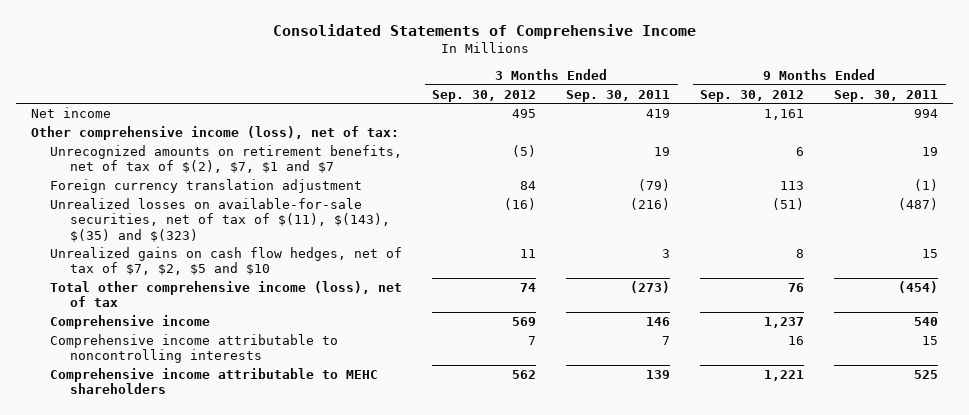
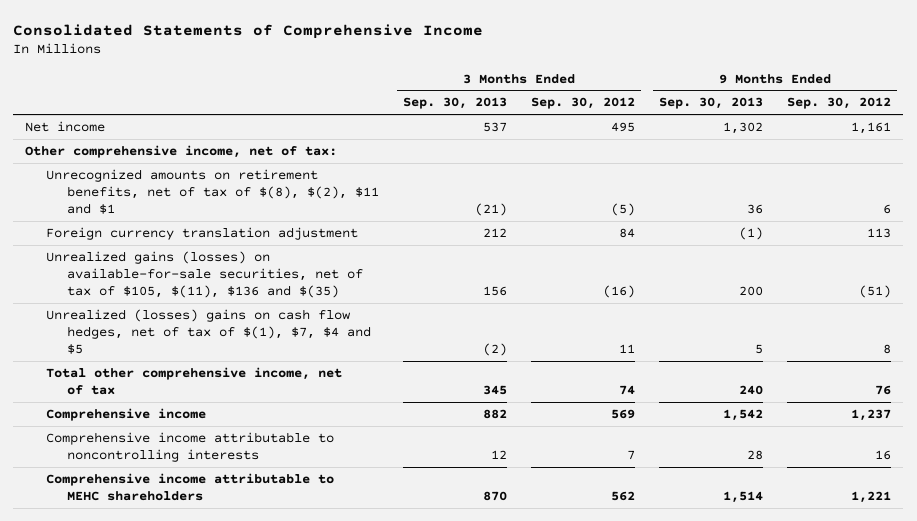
[566,89,671,102] Sep. 30, 2011 -> none
[834,89,939,102] Sep. 30, 2011 -> none
none -> [402,97,507,110] Sep. 30, 2013
none -> [659,97,764,110] Sep. 30, 2013
[30,125,399,140] Other comprehensive income (loss), net of tax: -> [25,144,338,158] Other comprehensive income, net of tax:
[50,144,403,174] Unrecognized amounts on retirement benefits, net of tax of $(2), $7, $1 and $7 -> [46,168,379,215] Unrecognized amounts on retirement benefits, net of tax of $(8), $(2), $11 and $1
[50,197,390,242] Unrealized losses on available-for-sale securities, net of tax of $(11), $(143), $(35) and $(323) -> [46,250,363,299] Unrealized gains (losses) on available-for-sale securities, net of tax of $105, $(11), $136 and $(35)
[50,246,403,276] Unrealized gains on cash flow hedges, net of tax of $7, $2, $5 and $10 -> [46,308,371,355] Unrealized (losses) gains on cash flow hedges, net of tax of $(1), $7, $4 and $5
[50,280,403,308] Total other comprehensive income (loss), net of tax -> [46,366,343,395] Total other comprehensive income, net of tax

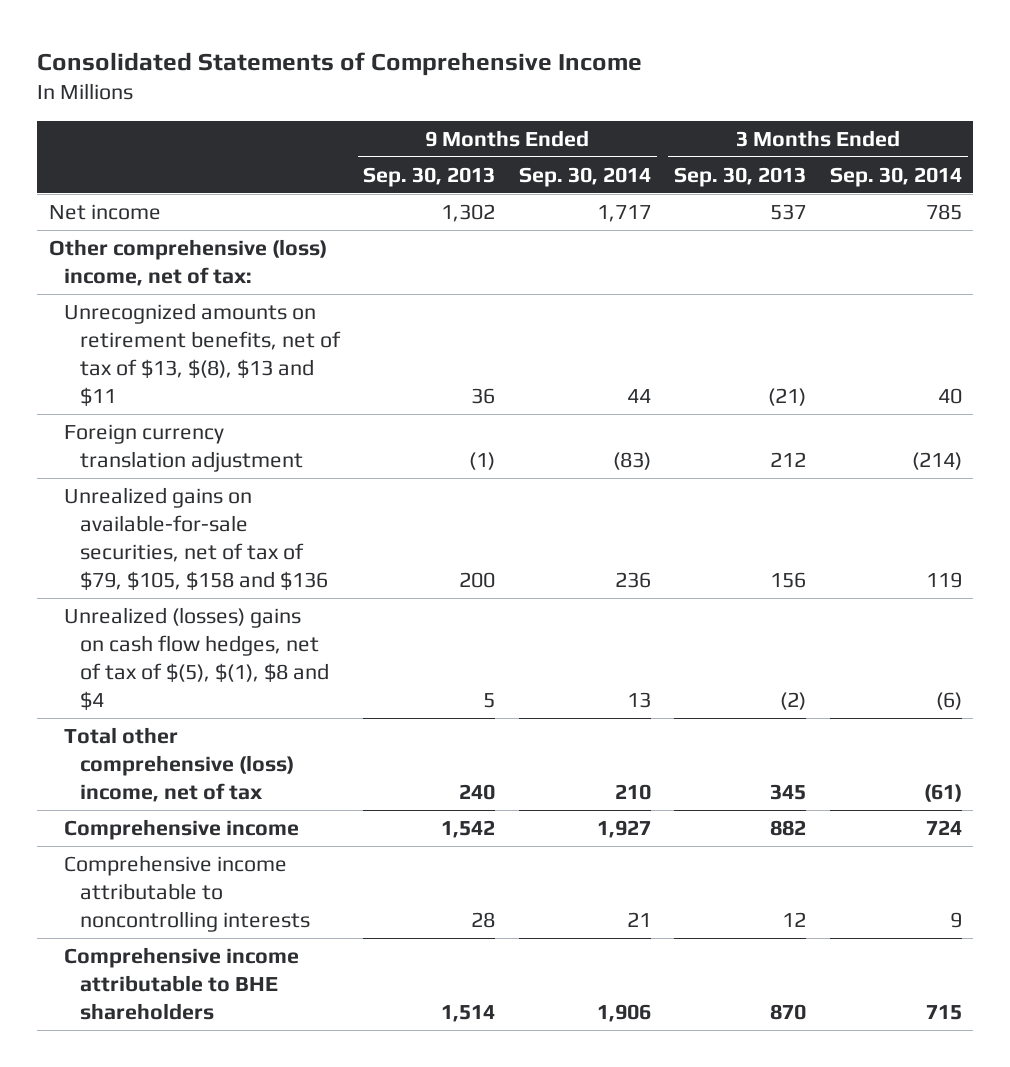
[531,97,636,110] Sep. 30, 2012 -> none
[787,97,892,110] Sep. 30, 2012 -> none
none -> [518,166,651,187] Sep. 30, 2014
none -> [829,166,962,187] Sep. 30, 2014
[25,144,338,158] Other comprehensive income, net of tax: -> [48,239,327,286] Other comprehensive (loss) income, net of tax:
[46,168,379,215] Unrecognized amounts on retirement benefits, net of tax of $(8), $(2), $11 and $1 -> [64,303,341,407] Unrecognized amounts on retirement benefits, net of tax of $13, $(8), $13 and $11
[46,250,363,299] Unrealized gains (losses) on available-for-sale securities, net of tax of $105, $(11), $136 and $(35) -> [64,487,328,591] Unrealized gains on available-for-sale securities, net of tax of $79, $105, $158 and $136
[46,308,371,355] Unrealized (losses) gains on cash flow hedges, net of tax of $(1), $7, $4 and $5 -> [64,607,329,711] Unrealized (losses) gains on cash flow hedges, net of tax of $(5), $(1), $8 and $4
[46,366,343,395] Total other comprehensive income, net of tax -> [64,727,294,802] Total other comprehensive (loss) income, net of tax
[46,472,335,501] Comprehensive income attributable to MEHC shareholders -> [64,947,300,1020] Comprehensive income attributable to BHE shareholders

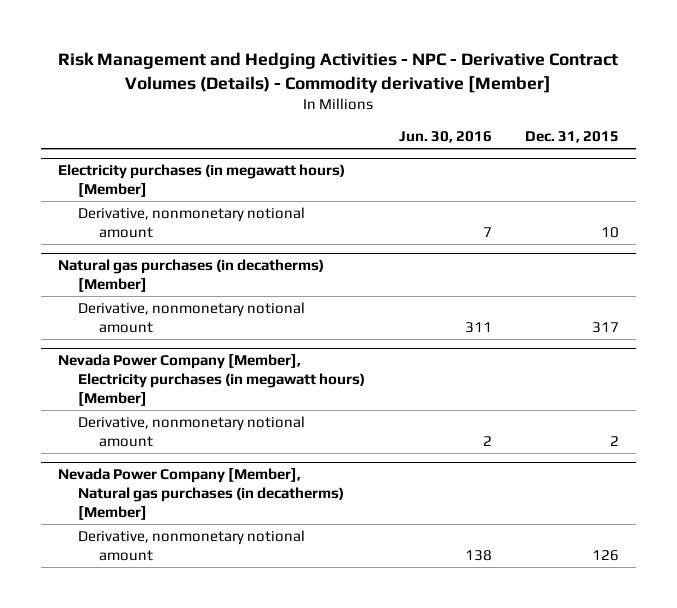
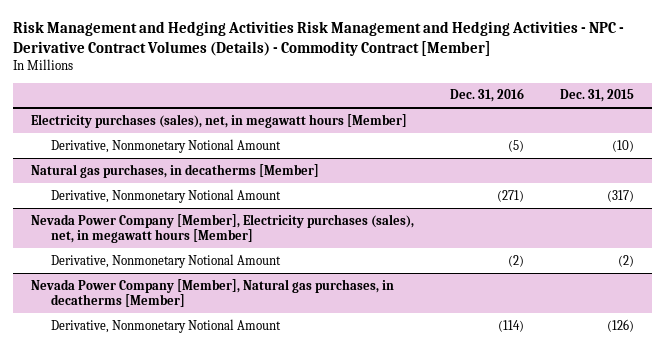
[58,51,619,93] Risk Management and Hedging Activities - NPC - Derivative Contract Volumes (Details) - Commodity derivative [Member] -> [12,20,624,56] Risk Management and Hedging Activities Risk Management and Hedging Activities - NPC - Derivative Contract Volumes (Details) - Commodity Contract [Member]
[398,131,492,144] Jun. 30, 2016 -> none
none -> [450,88,525,103] Dec. 31, 2016
[57,164,345,198] Electricity purchases (in megawatt hours) [Member] -> [31,113,408,128] Electricity purchases (sales), net, in megawatt hours [Member]
[78,206,306,238] Derivative, nonmonetary notional amount -> [51,138,282,153] Derivative, Nonmonetary Notional Amount
[600,226,619,238] 10 -> [612,139,635,152] (10)
[57,259,324,293] Natural gas purchases (in decatherms) [Member] -> [31,163,320,178] Natural gas purchases, in decatherms [Member]
[78,301,306,333] Derivative, nonmonetary notional amount -> [51,188,282,203] Derivative, Nonmonetary Notional Amount
[591,321,619,333] 317 -> [607,189,635,202] (317)
[57,353,366,407] Nevada Power Company [Member], Electricity purchases (in megawatt hours) [Member] -> [31,213,415,244] Nevada Power Company [Member], Electricity purchases (sales), net, in megawatt hours [Member]
[78,415,306,447] Derivative, nonmonetary notional amount -> [51,253,282,268] Derivative, Nonmonetary Notional Amount
[609,435,619,446] 2 -> [618,254,635,267] (2)
[57,467,345,521] Nevada Power Company [Member], Natural gas purchases (in decatherms) [Member] -> [31,278,395,308] Nevada Power Company [Member], Natural gas purchases, in decatherms [Member]
[78,529,306,561] Derivative, nonmonetary notional amount -> [51,318,282,333] Derivative, Nonmonetary Notional Amount
[591,549,619,561] 126 -> [607,318,635,332] (126)

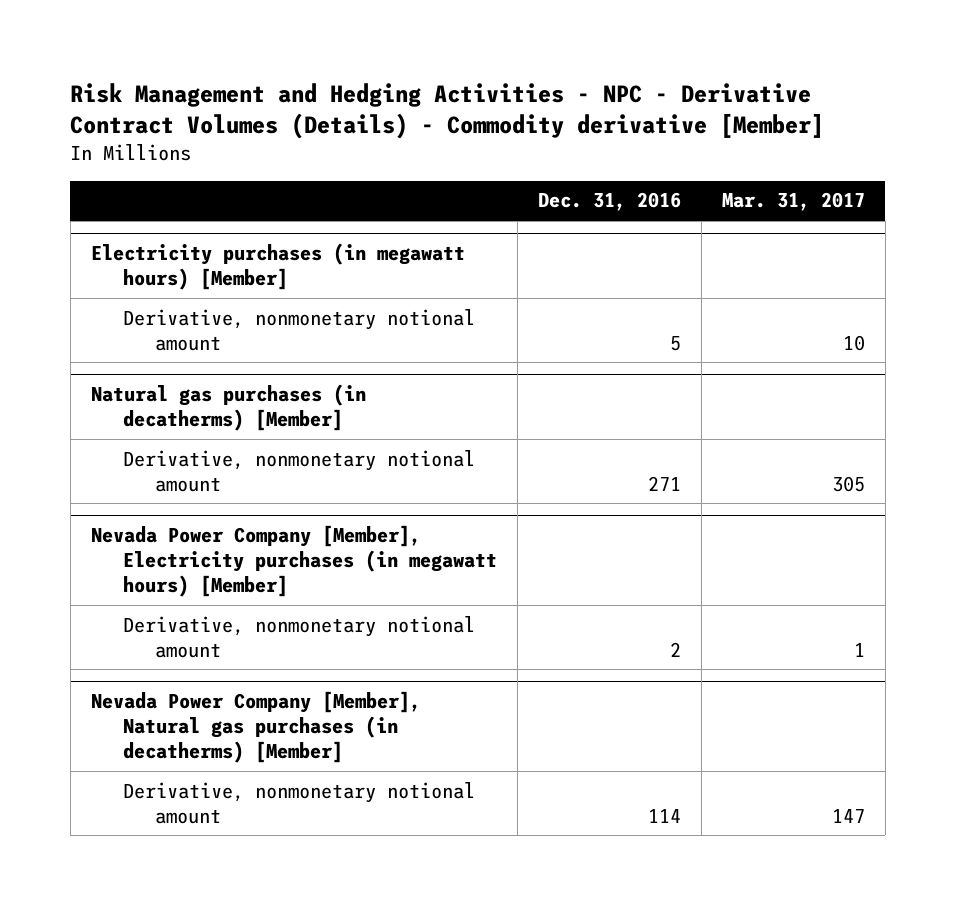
[12,20,624,56] Risk Management and Hedging Activities Risk Management and Hedging Activities - NPC - Derivative Contract Volumes (Details) - Commodity Contract [Member] -> [70,82,825,140] Risk Management and Hedging Activities - NPC - Derivative Contract Volumes (Details) - Commodity derivative [Member]
[560,89,635,103] Dec. 31, 2015 -> none
none -> [721,192,865,212] Mar. 31, 2017
[31,113,408,128] Electricity purchases (sales), net, in megawatt hours [Member] -> [90,243,465,291] Electricity purchases (in megawatt hours) [Member]
[51,138,282,153] Derivative, Nonmonetary Notional Amount -> [122,308,475,351] Derivative, nonmonetary notional amount
[508,139,525,152] (5) -> [669,335,681,351] 5
[31,163,320,178] Natural gas purchases, in decatherms [Member] -> [90,384,366,432] Natural gas purchases (in decatherms) [Member]
[51,188,282,203] Derivative, Nonmonetary Notional Amount -> [122,449,475,492] Derivative, nonmonetary notional amount
[497,189,525,202] (271) -> [647,475,681,491] 271
[31,213,415,244] Nevada Power Company [Member], Electricity purchases (sales), net, in megawatt hours [Member] -> [90,525,497,597] Nevada Power Company [Member], Electricity purchases (in megawatt hours) [Member]
[51,253,282,268] Derivative, Nonmonetary Notional Amount -> [122,615,475,658] Derivative, nonmonetary notional amount
[508,254,525,267] (2) -> [669,641,681,657] 2
[31,278,395,308] Nevada Power Company [Member], Natural gas purchases, in decatherms [Member] -> [90,691,421,763] Nevada Power Company [Member], Natural gas purchases (in decatherms) [Member]
[51,318,282,333] Derivative, Nonmonetary Notional Amount -> [122,781,475,824] Derivative, nonmonetary notional amount
[498,319,525,332] (114) -> [647,808,681,823] 114

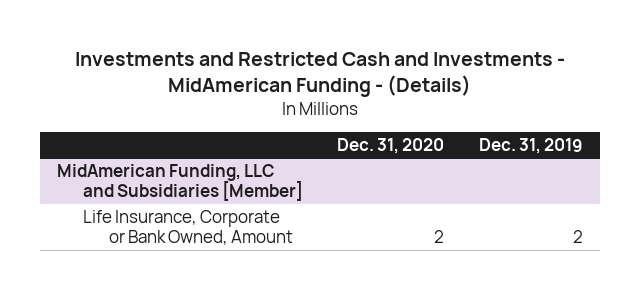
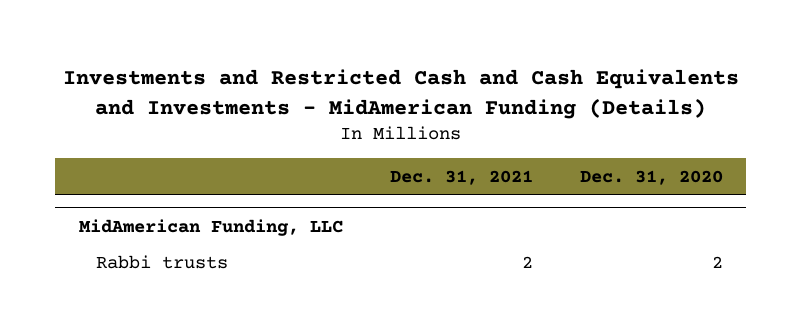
[74,52,565,98] Investments and Restricted Cash and Investments - MidAmerican Funding - (Details) -> [62,69,739,119] Investments and Restricted Cash and Cash Equivalents and Investments - MidAmerican Funding (Details)
[478,137,583,154] Dec. 31, 2019 -> none
none -> [389,170,533,186] Dec. 31, 2021
[56,163,303,202] MidAmerican Funding, LLC and Subsidiaries [Member] -> [78,218,343,236] MidAmerican Funding, LLC
[82,209,293,246] Life Insurance, Corporate or Bank Owned, Amount -> [95,254,228,269] Rabbi trusts

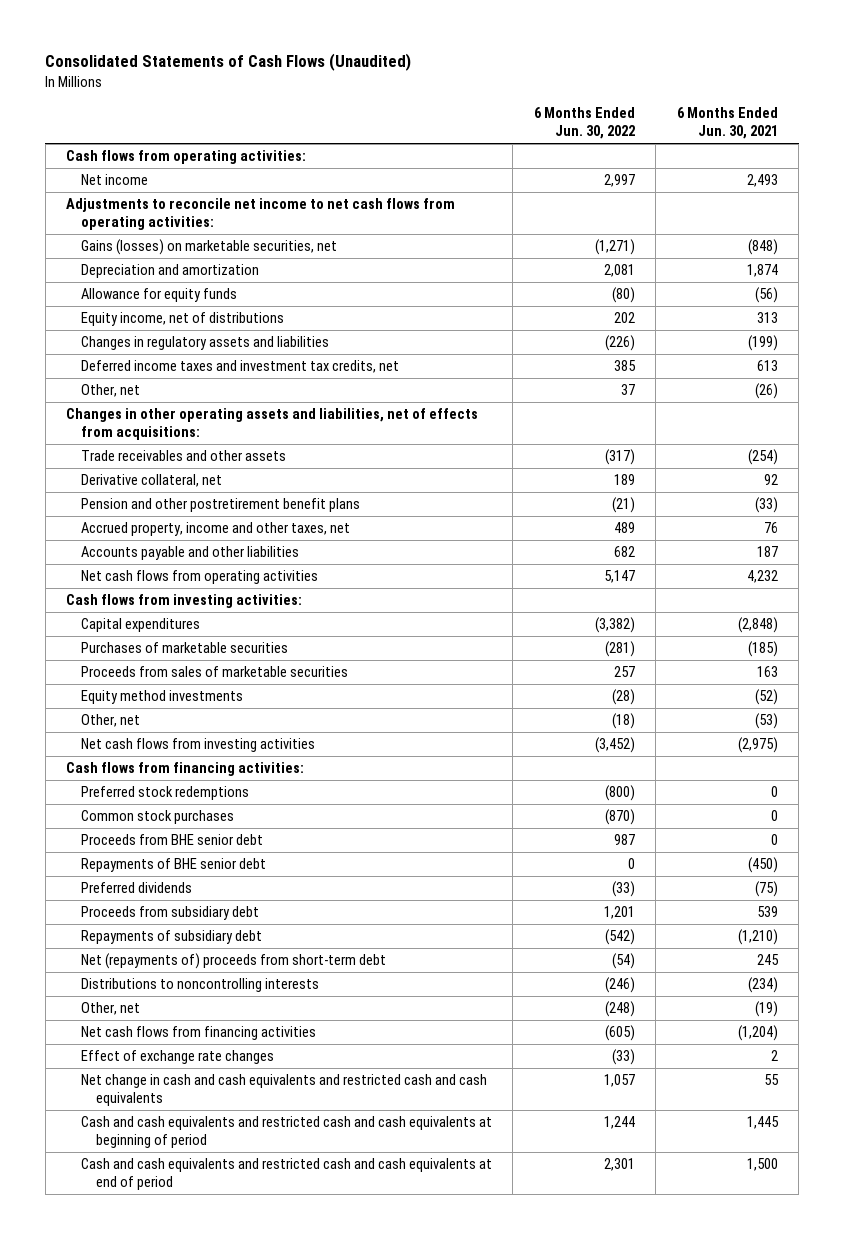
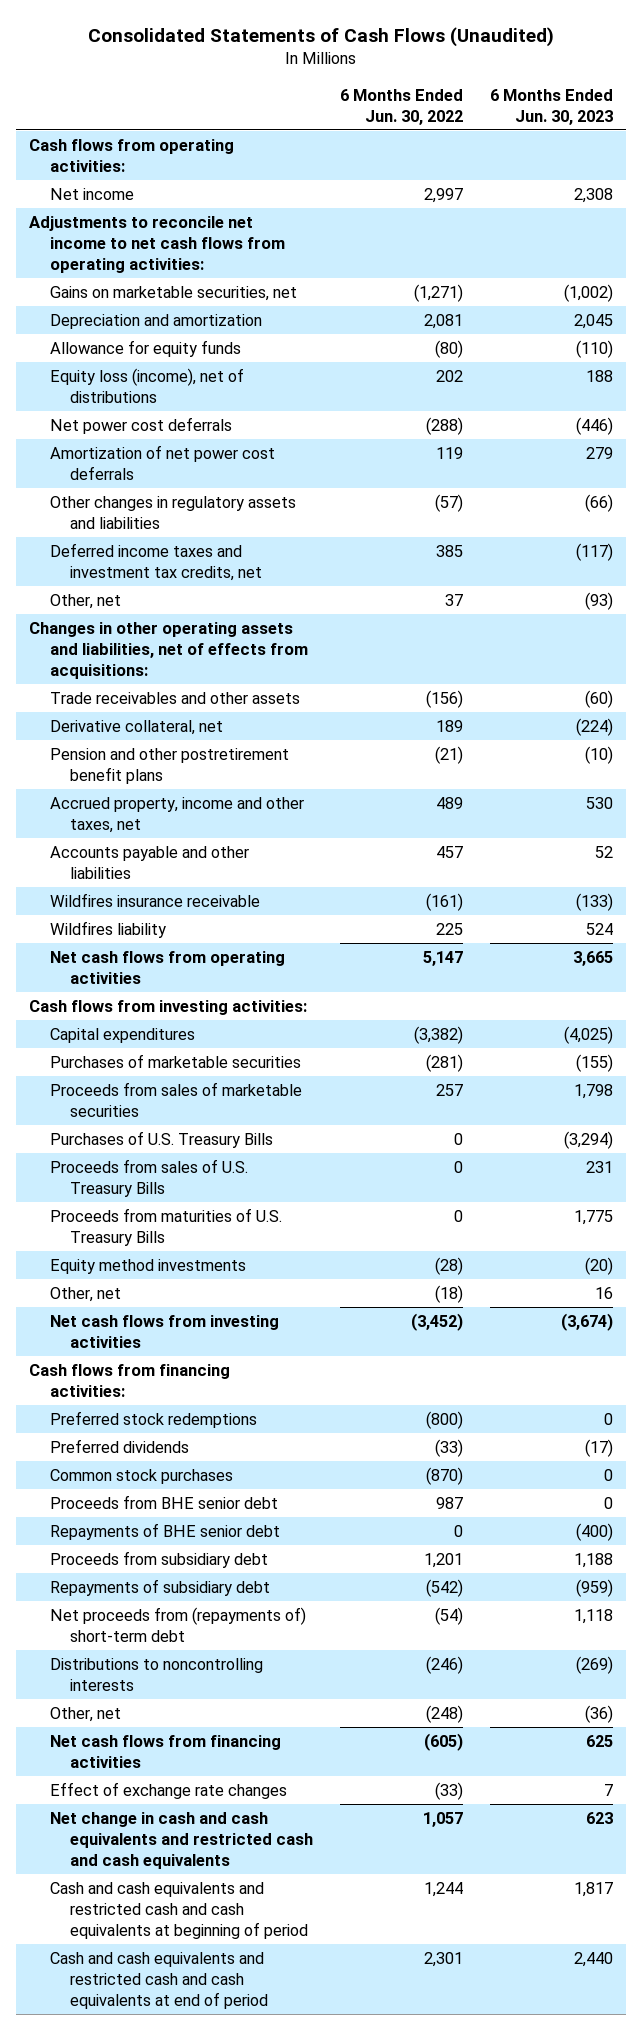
[676,107,778,140] 6 Months Ended Jun. 30, 2021 -> none
none -> [489,88,613,125] 6 Months Ended Jun. 30, 2023
[81,239,338,256] Gains (losses) on marketable securities, net -> [49,285,297,301] Gains on marketable securities, net
[81,312,285,327] Equity income, net of distributions -> [49,367,244,403] Equity loss (income), net of distributions
none -> [49,416,232,434] Net power cost deferrals
none -> [49,444,275,480] Amortization of net power cost deferrals
[81,336,330,351] Changes in regulatory assets and liabilities -> [49,495,296,529] Other changes in regulatory assets and liabilities
[604,335,635,352] (226) -> [434,493,463,512] (57)
[604,449,635,466] (317) -> [425,689,463,708] (156)
[613,546,635,558] 682 -> [435,845,463,858] 457
none -> [49,892,260,907] Wildfires insurance receivable
none -> [49,920,166,938] Wildfires liability
none -> [49,1130,273,1148] Purchases of U.S. Treasury Bills
none -> [49,1158,248,1197] Proceeds from sales of U.S. Treasury Bills
none -> [49,1207,282,1246] Proceeds from maturities of U.S. Treasury Bills
[81,882,193,894] Preferred dividends -> [49,1438,189,1453] Preferred dividends
[81,953,387,970] Net (repayments of) proceeds from short-term debt -> [49,1606,306,1642] Net proceeds from (repayments of) short-term debt

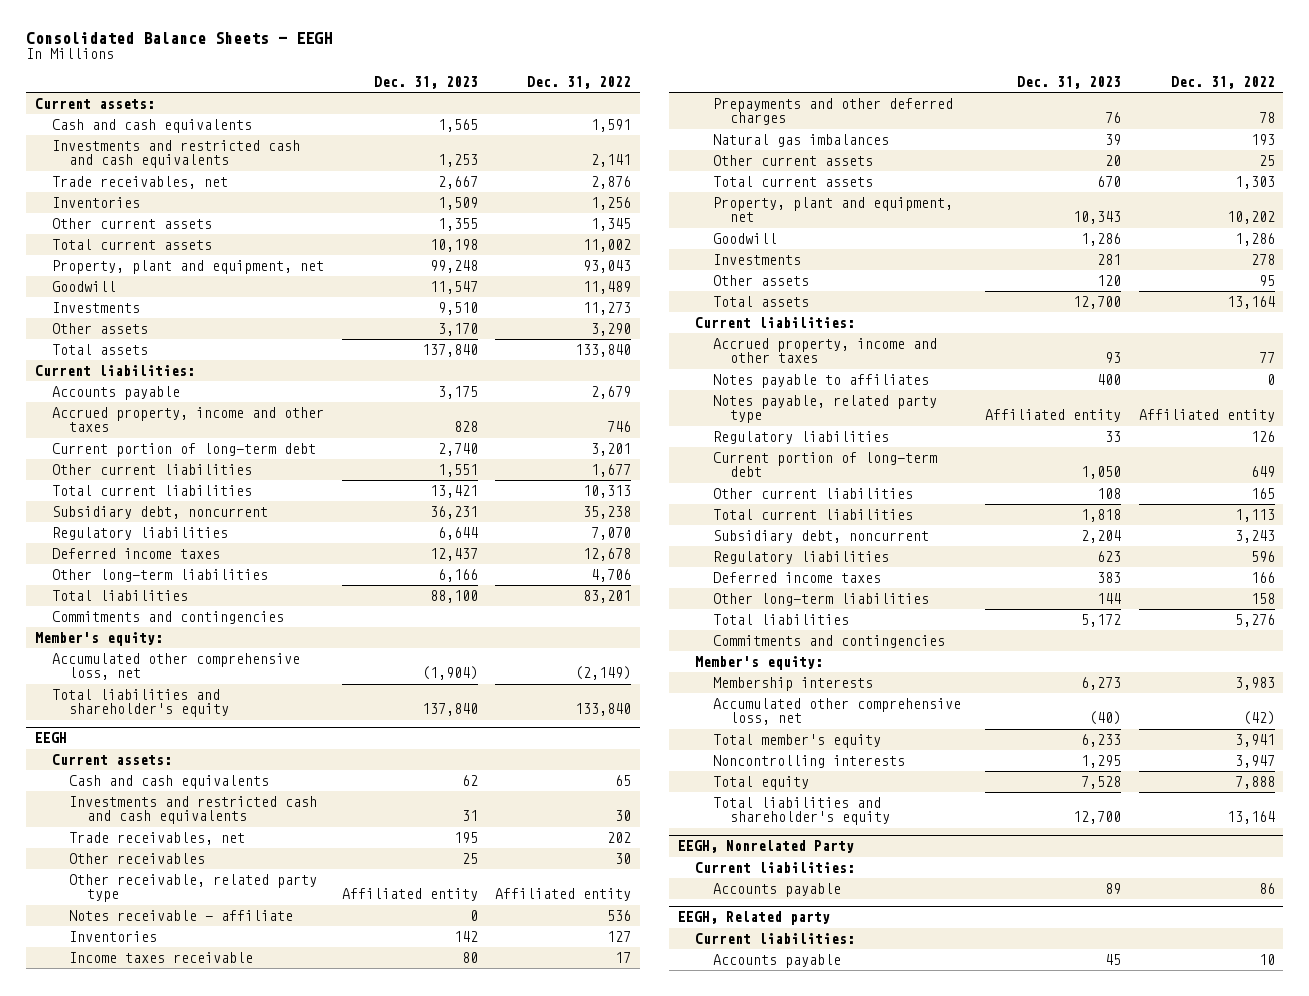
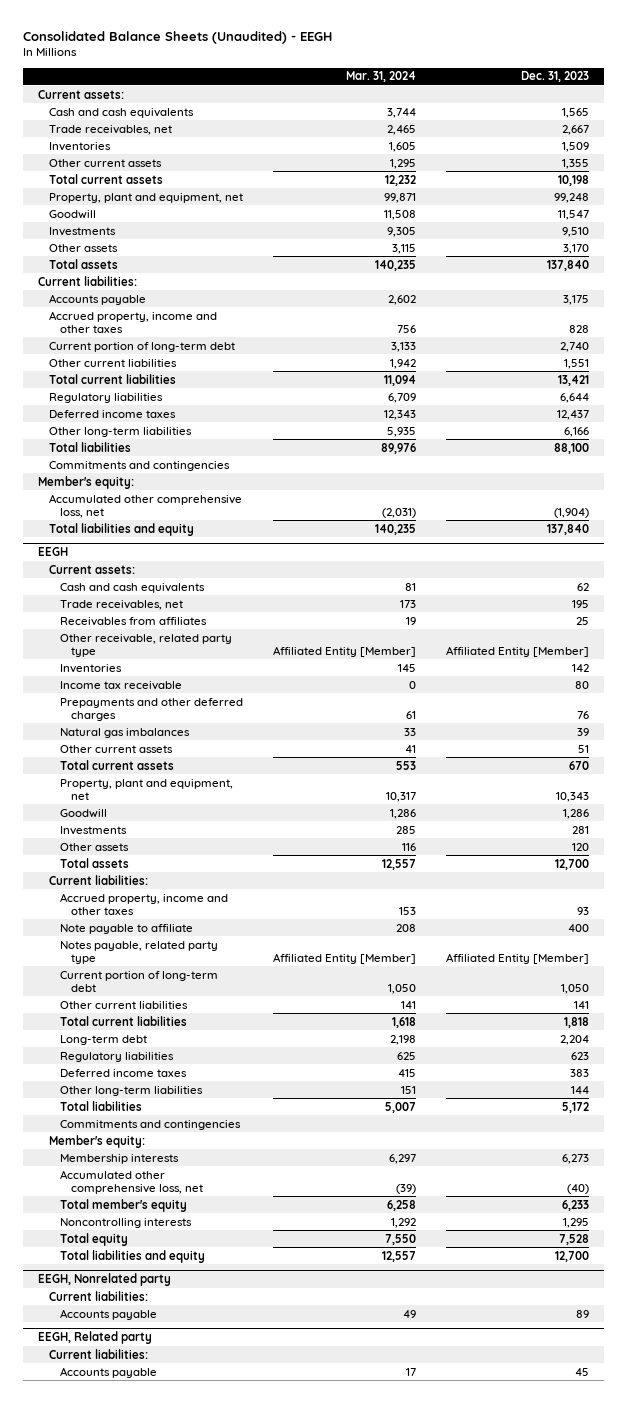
[25,31,332,44] Consolidated Balance Sheets - EEGH -> [23,30,333,44] Consolidated Balance Sheets (Unaudited) - EEGH
[527,76,632,90] Dec. 31, 2022 -> none
none -> [346,71,417,83] Mar. 31, 2024
[51,140,300,169] Investments and restricted cash and cash equivalents -> none
[51,506,268,520] Subsidiary debt, noncurrent -> none
[51,689,230,718] Total liabilities and shareholder's equity -> [48,522,194,536] Total liabilities and equity
[69,796,318,825] Investments and restricted cash and cash equivalents -> none
[69,910,294,922] Notes receivable - affiliate -> none
[69,853,206,865] Other receivables -> [59,616,207,626] Receivables from affiliates
[341,888,478,902] Affiliated entity -> [446,645,590,657] Affiliated Entity [Member]
[69,952,254,964] Income taxes receivable -> [59,680,182,690] Income tax receivable
[1104,155,1121,167] 20 -> [578,744,590,753] 51
[712,431,889,445] Regulatory liabilities -> none
[712,374,929,389] Notes payable to affiliates -> [59,923,193,934] Note payable to affiliate
[984,409,1121,423] Affiliated entity -> [446,952,590,964] Affiliated Entity [Member]
[1096,488,1121,500] 108 -> [574,1000,590,1009] 141
[712,530,929,544] Subsidiary debt, noncurrent -> [59,1034,147,1045] Long-term debt
[712,797,890,826] Total liabilities and shareholder's equity -> [59,1249,205,1263] Total liabilities and equity
[677,840,854,854] EEGH, Nonrelated Party -> [38,1273,172,1287] EEGH, Nonrelated party

